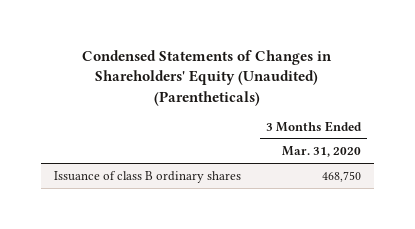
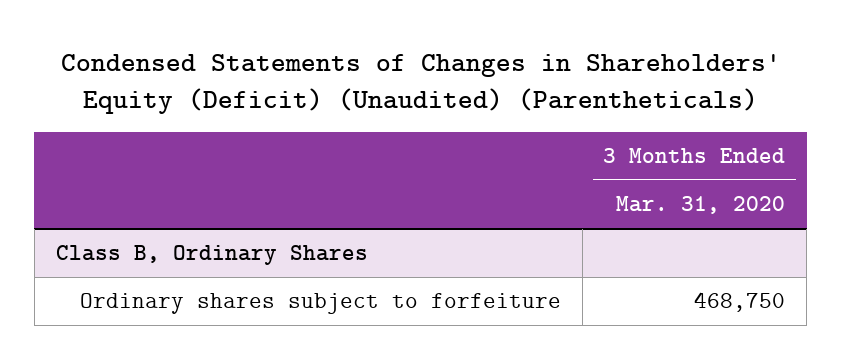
[82,50,333,106] Condensed Statements of Changes in Shareholders' Equity (Unaudited) (Parentheticals) -> [60,54,781,115] Condensed Statements of Changes in Shareholders' Equity (Deficit) (Unaudited) (Parentheticals)
none -> [55,245,368,266] Class B, Ordinary Shares
[53,171,241,184] Issuance of class B ordinary shares -> [79,293,561,315] Ordinary shares subject to forfeiture

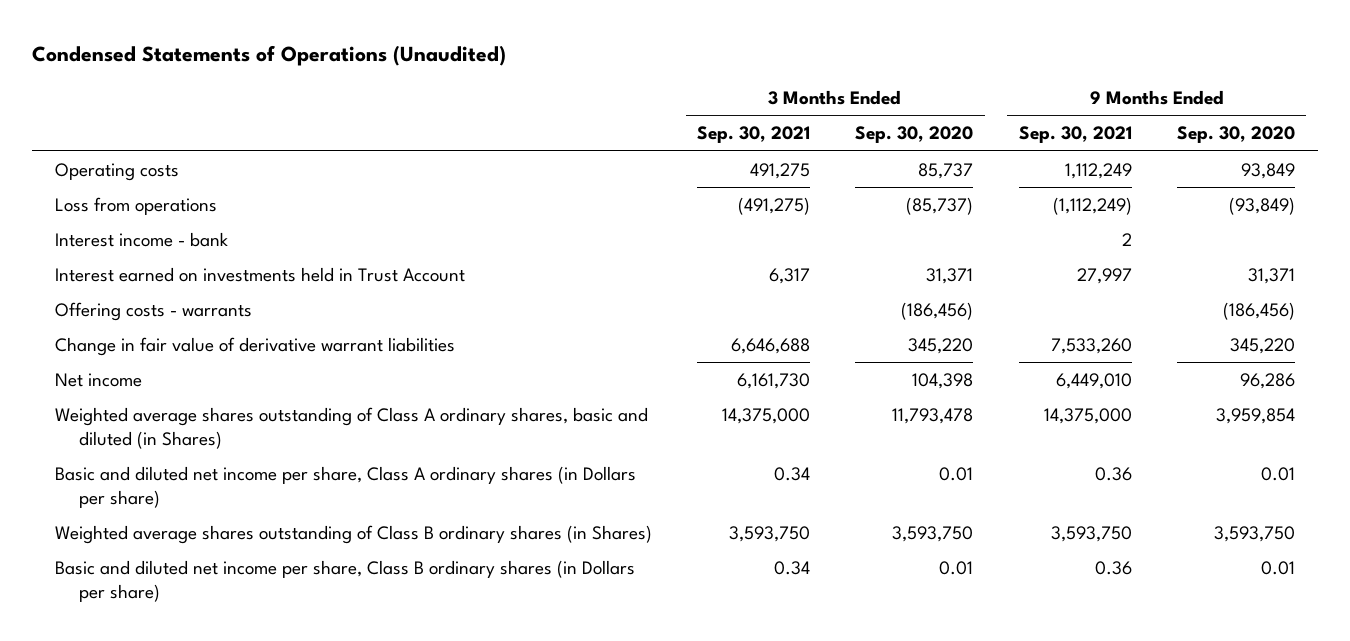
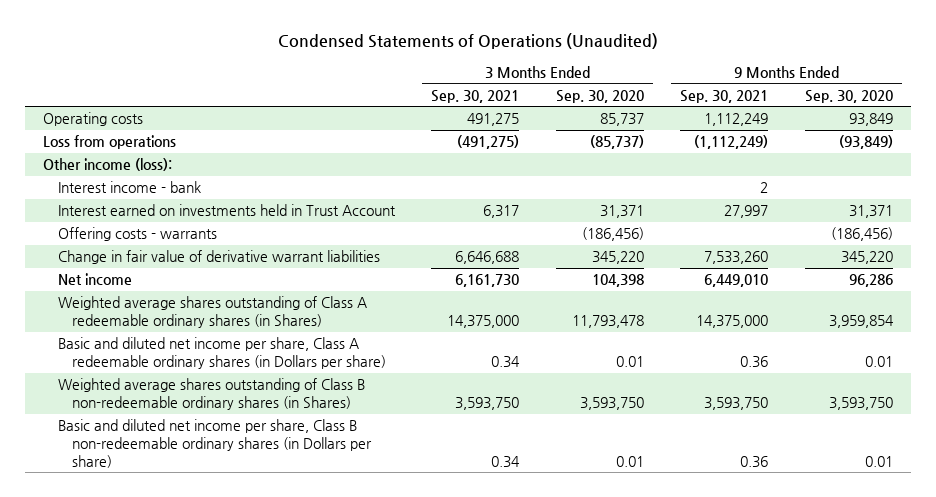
none -> [42,158,172,172] Other income (loss):
[54,406,648,450] Weighted average shares outstanding of Class A ordinary shares, basic and diluted (in Shares) -> [57,296,367,329] Weighted average shares outstanding of Class A redeemable ordinary shares (in Shares)
[54,465,636,509] Basic and diluted net income per share, Class A ordinary shares (in Dollars per share) -> [57,337,387,370] Basic and diluted net income per share, Class A redeemable ordinary shares (in Dollars per share)
[54,524,652,544] Weighted average shares outstanding of Class B ordinary shares (in Shares) -> [57,378,365,411] Weighted average shares outstanding of Class B non-redeemable ordinary shares (in Shares)
[54,559,635,603] Basic and diluted net income per share, Class B ordinary shares (in Dollars per share) -> [57,419,373,468] Basic and diluted net income per share, Class B non-redeemable ordinary shares (in Dollars per share)

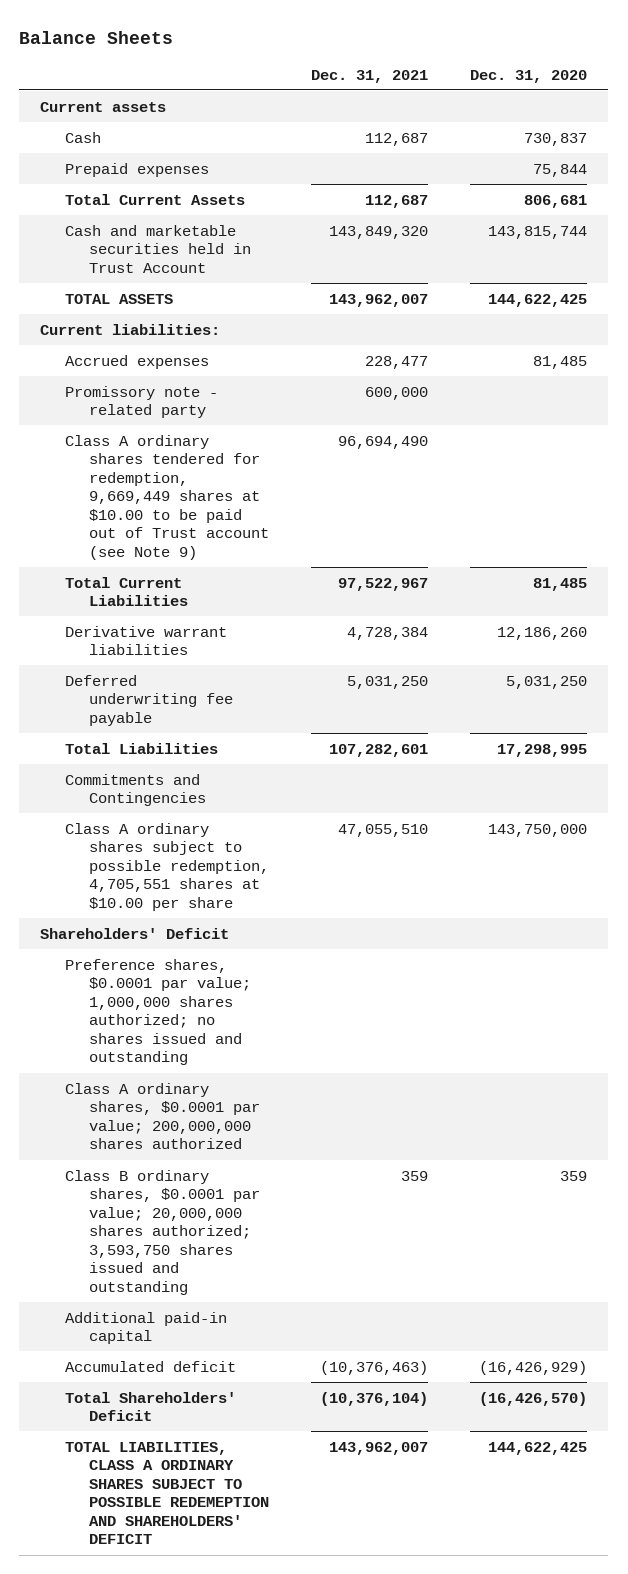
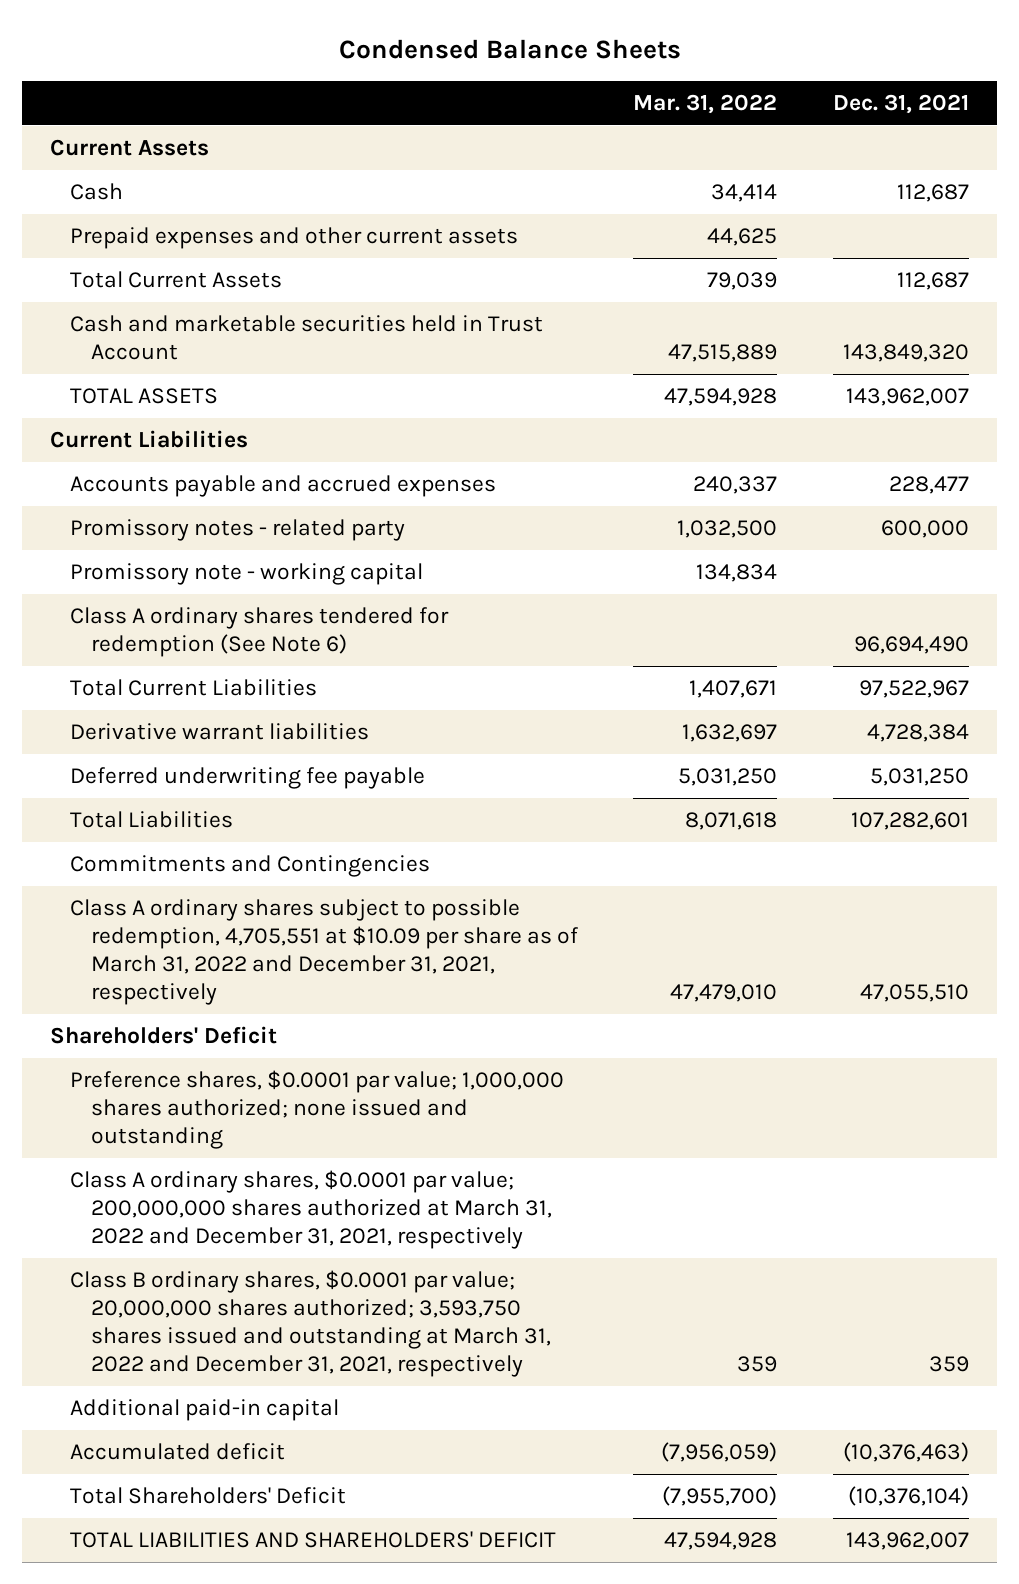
[19,30,174,44] Balance Sheets -> [338,38,681,59] Condensed Balance Sheets
[470,69,588,83] Dec. 31, 2020 -> none
none -> [633,94,778,115] Mar. 31, 2022
[40,101,167,112] Current assets -> [50,139,210,157] Current Assets
[64,162,209,177] Prepaid expenses -> [70,227,519,250] Prepaid expenses and other current assets
[40,323,221,335] Current liabilities: -> [50,430,249,449] Current Liabilities
[64,354,209,369] Accrued expenses -> [70,475,497,498] Accounts payable and accrued expenses
[64,385,218,419] Promissory note - related party -> [70,519,406,542] Promissory notes - related party
none -> [70,563,424,586] Promissory note - working capital
[64,434,270,560] Class A ordinary shares tendered for redemption, 9,669,449 shares at $10.00 to be paid out of Trust account (see Note 9) -> [70,607,450,658] Class A ordinary shares tendered for redemption (See Note 6)
[64,822,270,911] Class A ordinary shares subject to possible redemption, 4,705,551 shares at $10.00 per share -> [70,899,578,1006] Class A ordinary shares subject to possible redemption, 4,705,551 at $10.09 per share as of March 31, 2022 and December 31, 2021, respectively
[64,958,252,1066] Preference shares, $0.0001 par value; 1,000,000 shares authorized; no shares issued and outstanding -> [70,1070,565,1150] Preference shares, $0.0001 par value; 1,000,000 shares authorized; none issued and outstanding
[64,1082,261,1150] Class A ordinary shares, $0.0001 par value; 200,000,000 shares authorized -> [70,1170,552,1250] Class A ordinary shares, $0.0001 par value; 200,000,000 shares authorized at March 31, 2022 and December 31, 2021, respectively
[64,1169,261,1295] Class B ordinary shares, $0.0001 par value; 20,000,000 shares authorized; 3,593,750 shares issued and outstanding -> [70,1270,551,1378] Class B ordinary shares, $0.0001 par value; 20,000,000 shares authorized; 3,593,750 shares issued and outstanding at March 31, 2022 and December 31, 2021, respectively
[64,1441,270,1545] TOTAL LIABILITIES, CLASS A ORDINARY SHARES SUBJECT TO POSSIBLE REDEMEPTION AND SHAREHOLDERS' DEFICIT -> [70,1531,557,1549] TOTAL LIABILITIES AND SHAREHOLDERS' DEFICIT

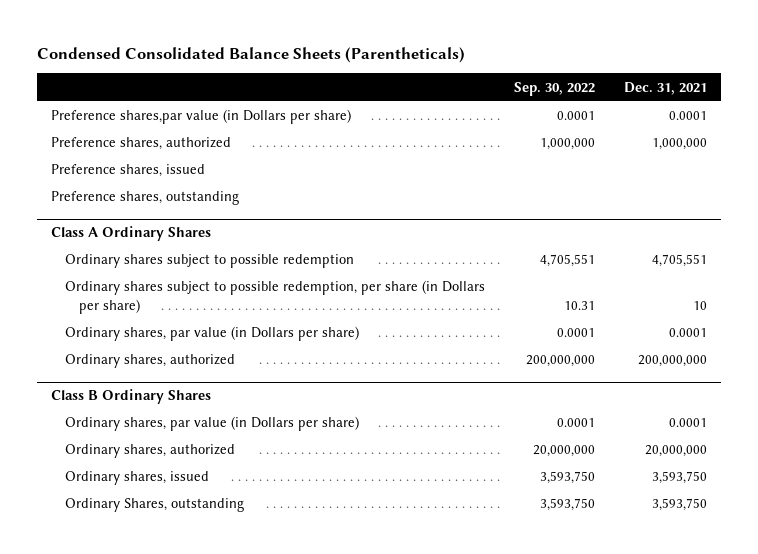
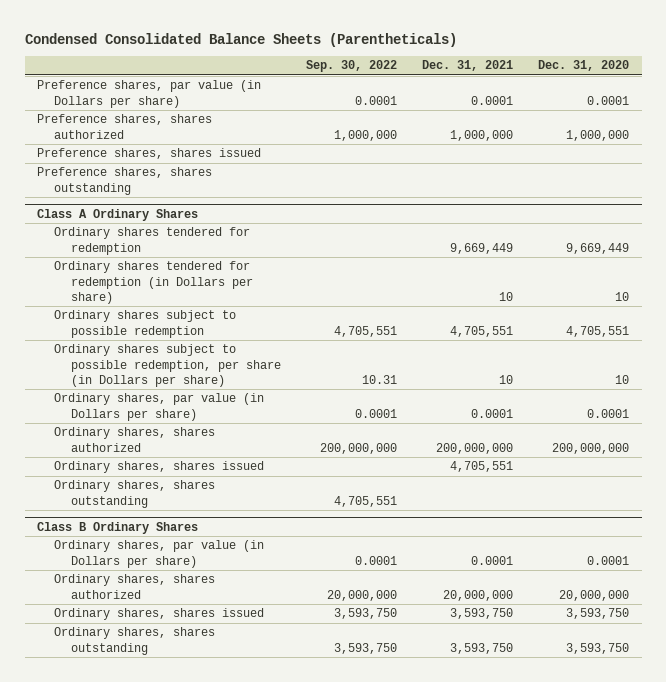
none -> [538,60,630,72] Dec. 31, 2020
[51,109,352,125] Preference shares,par value (in Dollars per share) -> [37,80,262,108] Preference shares, par value (in Dollars per share)
[51,137,232,151] Preference shares, authorized -> [37,114,213,139] Preference shares, shares authorized
[51,164,206,178] Preference shares, issued -> [37,148,262,160] Preference shares, shares issued
[51,191,240,206] Preference shares, outstanding -> [37,167,213,195] Preference shares, shares outstanding
none -> [54,227,251,255] Ordinary shares tendered for redemption
none -> [54,261,253,304] Ordinary shares tendered for redemption (in Dollars per share)
[65,354,236,369] Ordinary shares, authorized -> [54,427,216,452] Ordinary shares, shares authorized
none -> [54,461,265,474] Ordinary shares, shares issued
none -> [54,480,216,508] Ordinary shares, shares outstanding
[65,444,236,459] Ordinary shares, authorized -> [54,574,216,599] Ordinary shares, shares authorized
[65,471,210,486] Ordinary shares, issued -> [54,608,265,621] Ordinary shares, shares issued
[65,498,245,513] Ordinary Shares, outstanding -> [54,627,216,655] Ordinary shares, shares outstanding

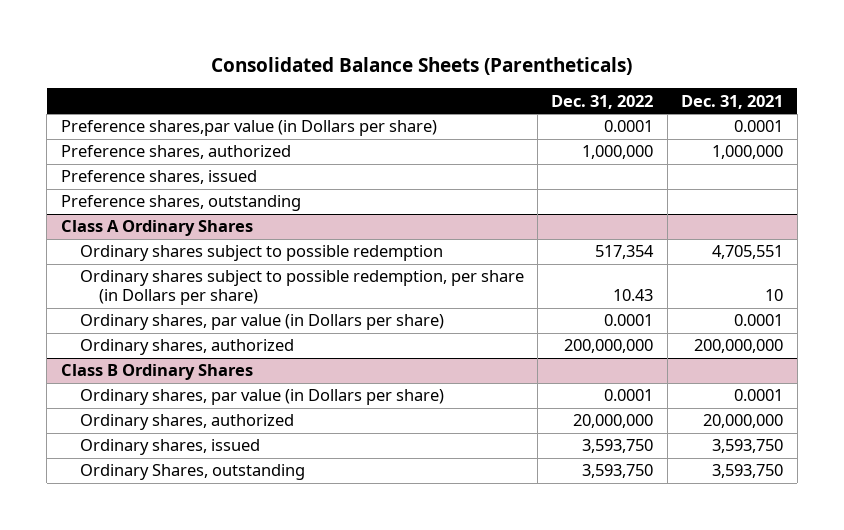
[24,32,457,47] Condensed Consolidated Balance Sheets (Parentheticals) -> [210,57,632,76] Consolidated Balance Sheets (Parentheticals)
[305,60,397,73] Sep. 30, 2022 -> none
[538,60,630,72] Dec. 31, 2020 -> none
none -> [551,94,654,109] Dec. 31, 2022
[37,80,262,108] Preference shares, par value (in Dollars per share) -> [60,120,437,137] Preference shares,par value (in Dollars per share)
[37,114,213,139] Preference shares, shares authorized -> [60,145,291,160] Preference shares, authorized
[37,148,262,160] Preference shares, shares issued -> [60,170,257,185] Preference shares, issued
[37,167,213,195] Preference shares, shares outstanding -> [60,195,301,212] Preference shares, outstanding
[54,227,251,255] Ordinary shares tendered for redemption -> none
[54,261,253,304] Ordinary shares tendered for redemption (in Dollars per share) -> none
[54,461,265,474] Ordinary shares, shares issued -> none
[54,480,216,508] Ordinary shares, shares outstanding -> none
[54,427,216,452] Ordinary shares, shares authorized -> [79,339,294,356] Ordinary shares, authorized
[54,574,216,599] Ordinary shares, shares authorized -> [79,414,294,431] Ordinary shares, authorized
[54,608,265,621] Ordinary shares, shares issued -> [79,439,260,456] Ordinary shares, issued
[54,627,216,655] Ordinary shares, shares outstanding -> [79,464,305,481] Ordinary Shares, outstanding

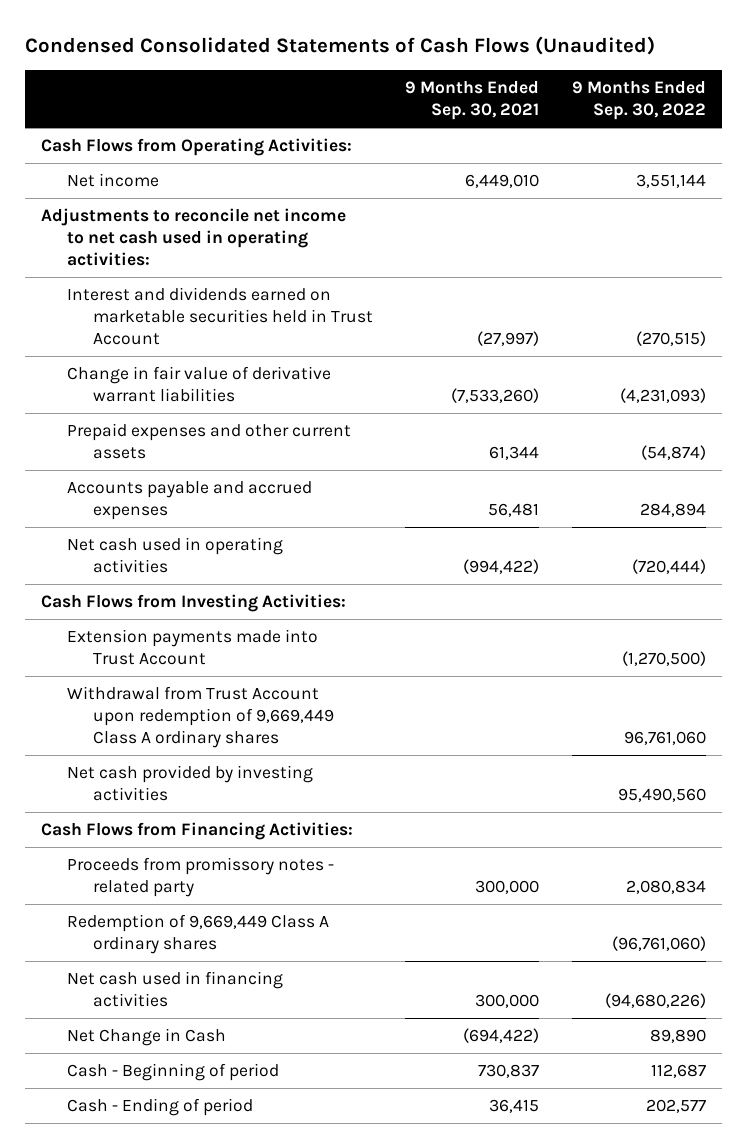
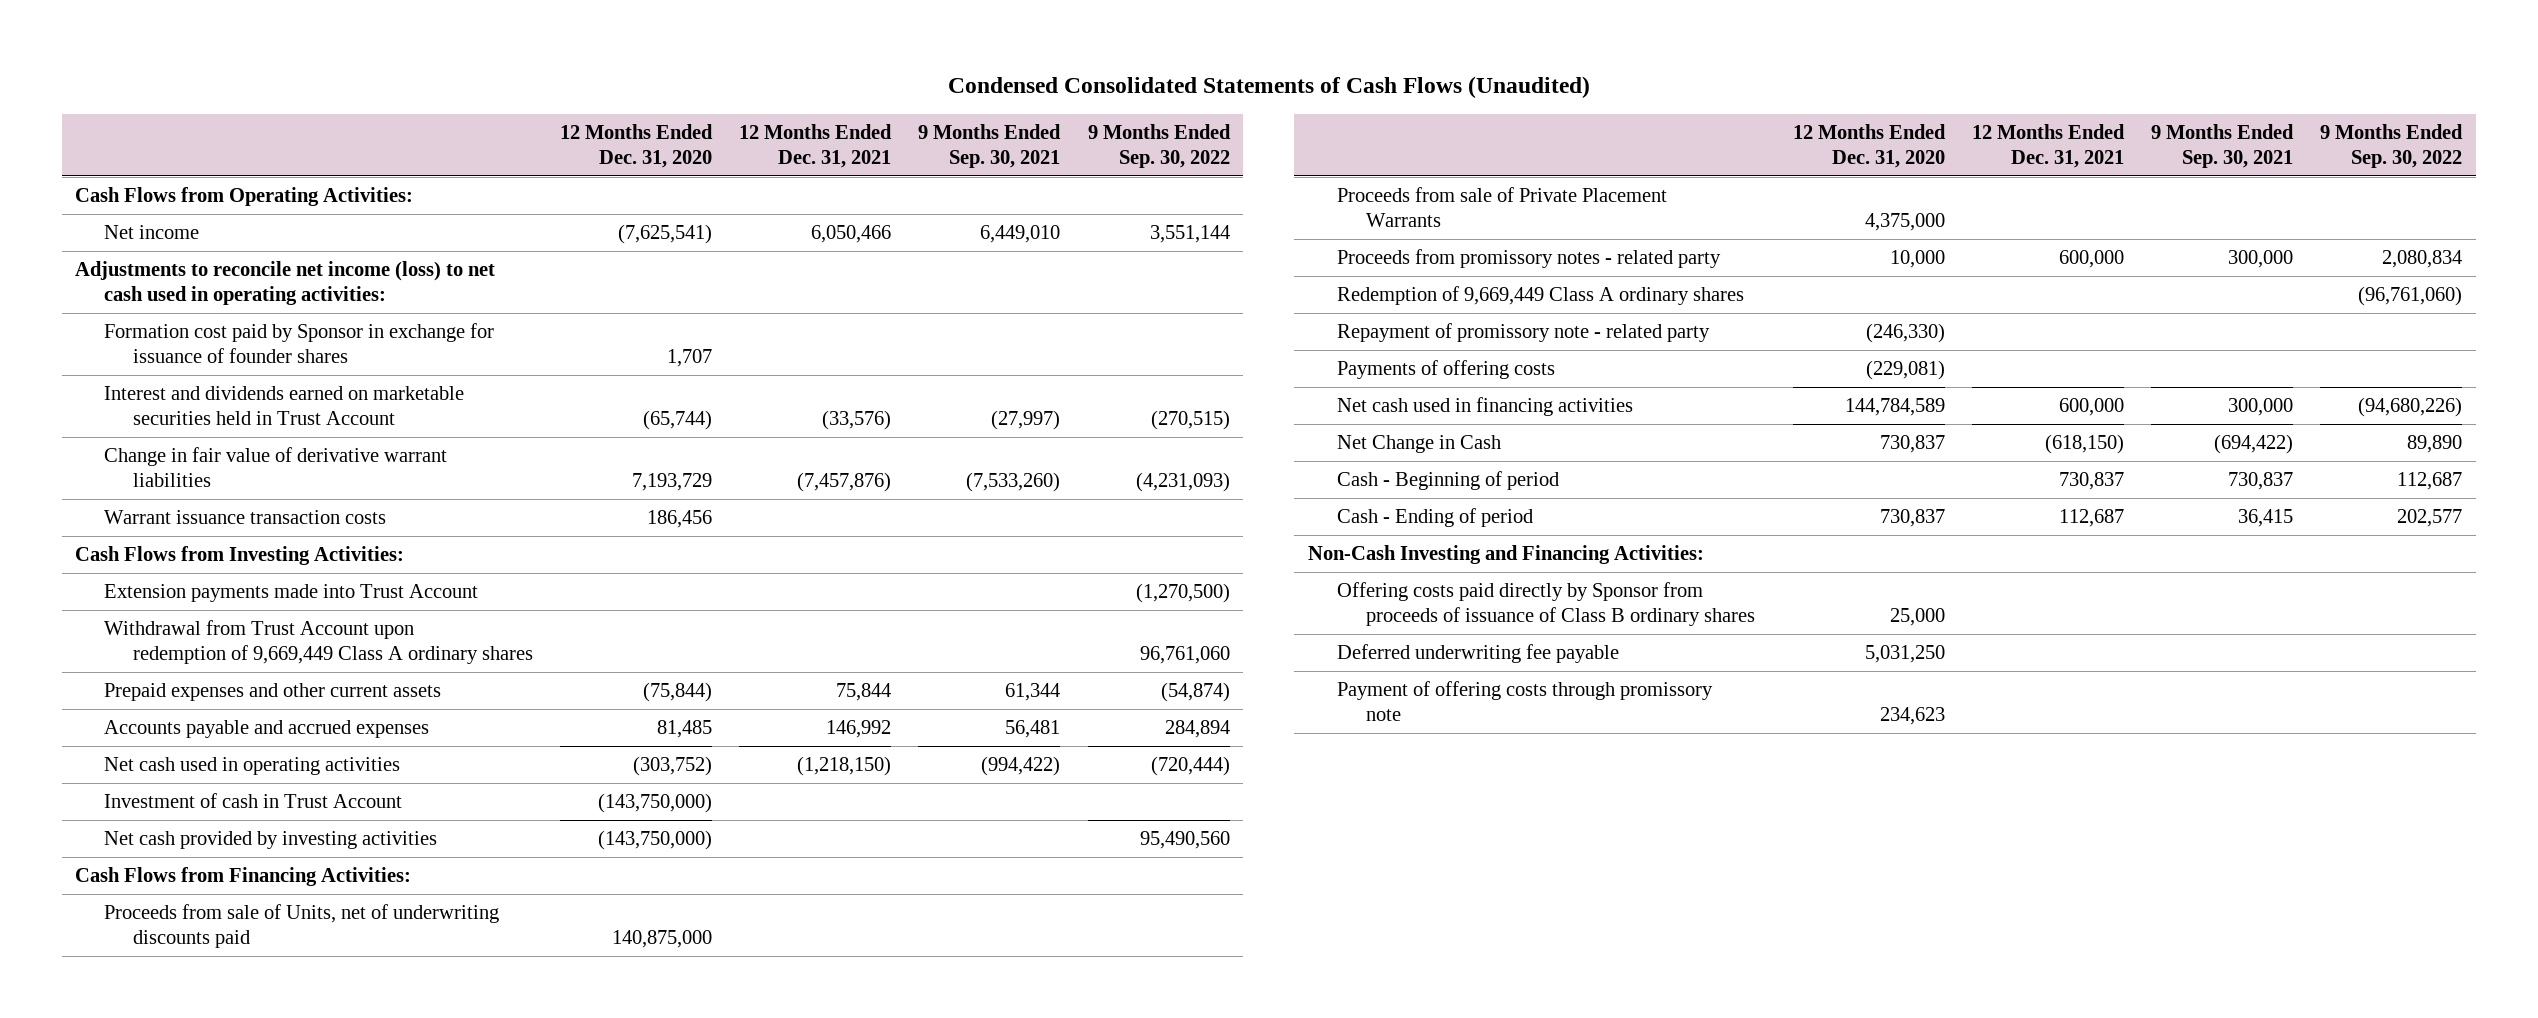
none -> [560,123,714,169] 12 Months Ended Dec. 31, 2020
none -> [739,123,893,169] 12 Months Ended Dec. 31, 2021
[41,208,347,267] Adjustments to reconcile net income to net cash used in operating activities: -> [75,260,496,306] Adjustments to reconcile net income (loss) to net cash used in operating activities:
none -> [104,322,495,364] Formation cost paid by Sponsor in exchange for issuance of founder shares
none -> [104,509,387,524] Warrant issuance transaction costs
[67,423,352,460] Prepaid expenses and other current assets -> [104,682,442,701] Prepaid expenses and other current assets
[67,481,313,521] Accounts payable and accrued expenses -> [104,719,430,738] Accounts payable and accrued expenses
[67,537,284,574] Net cash used in operating activities -> [104,756,401,775] Net cash used in operating activities
none -> [104,792,403,808] Investment of cash in Trust Account
none -> [104,903,500,949] Proceeds from sale of Units, net of underwriting discounts paid
none -> [1336,186,1667,228] Proceeds from sale of Private Placement Warrants
none -> [1336,322,1710,342] Repayment of promissory note - related party
none -> [1336,359,1555,379] Payments of offering costs
none -> [1308,544,1705,564] Non-Cash Investing and Financing Activities:
none -> [1336,581,1755,627] Offering costs paid directly by Sponsor from proceeds of issuance of Class B ordinary shares
none -> [1336,643,1619,663] Deferred underwriting fee payable
none -> [1336,680,1713,722] Payment of offering costs through promissory note

